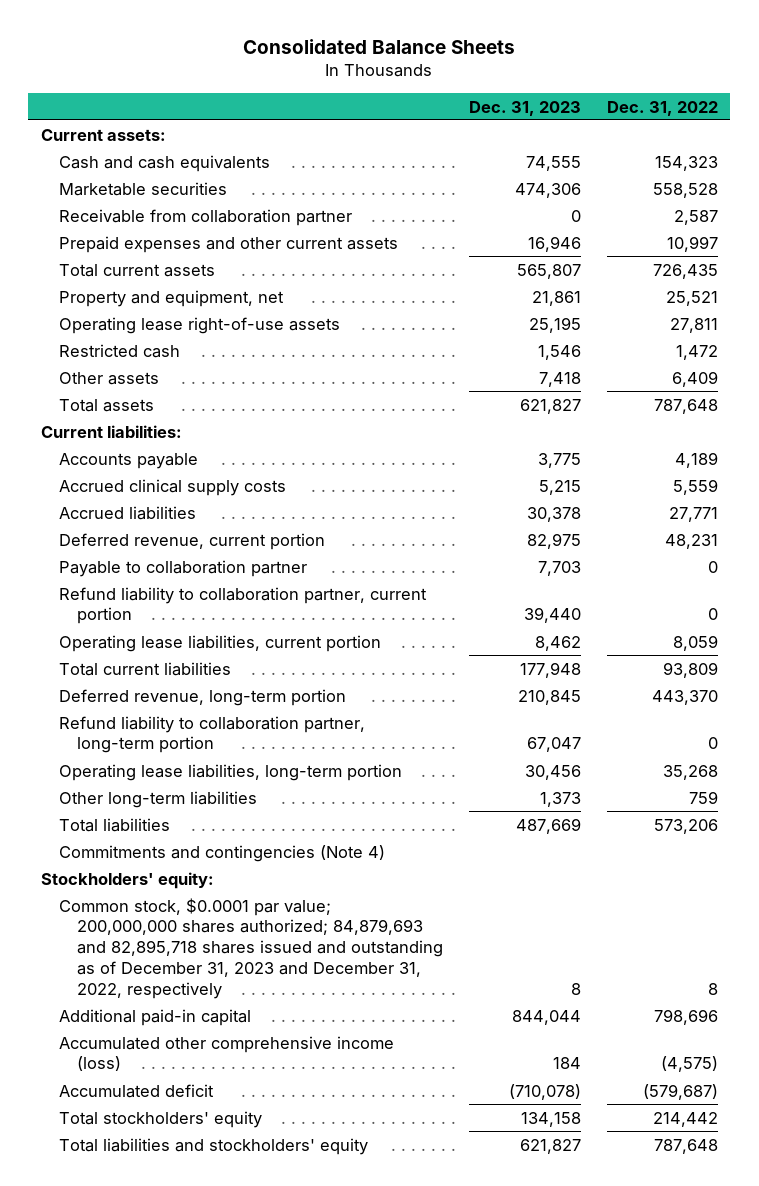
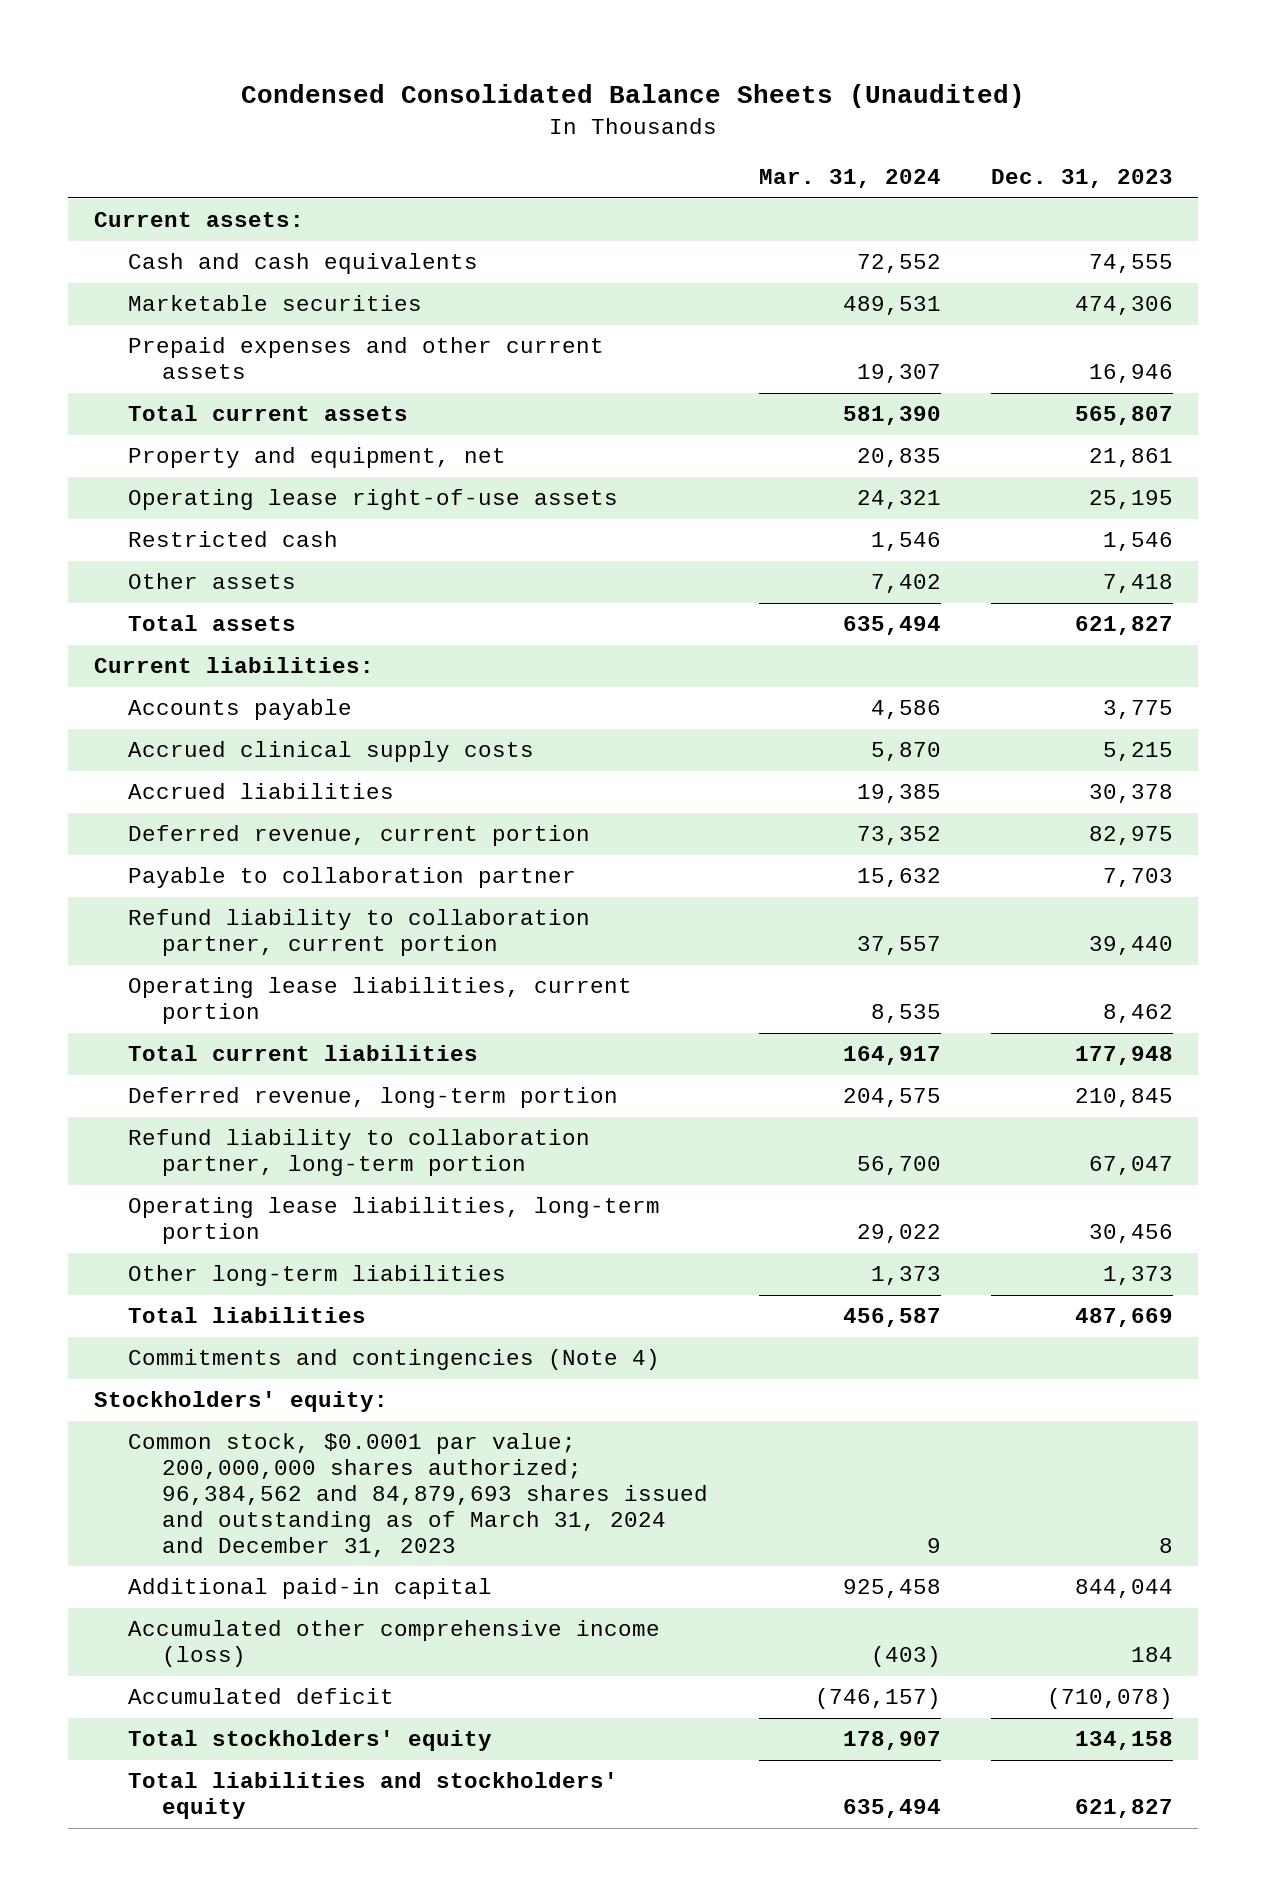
[243,38,516,54] Consolidated Balance Sheets -> [241,84,1026,109] Condensed Consolidated Balance Sheets (Unaudited)
[606,100,718,116] Dec. 31, 2022 -> none
none -> [758,169,941,189] Mar. 31, 2024
[58,208,352,226] Receivable from collaboration partner -> none
[58,897,443,999] Common stock, $0.0001 par value; 200,000,000 shares authorized; 84,879,693 and 82,895,718 shares issued and outstanding as of December 31, 2023 and December 31, 2022, respectively -> [127,1433,709,1557] Common stock, $0.0001 par value; 200,000,000 shares authorized; 96,384,562 and 84,879,693 shares issued and outstanding as of March 31, 2024 and December 31, 2023

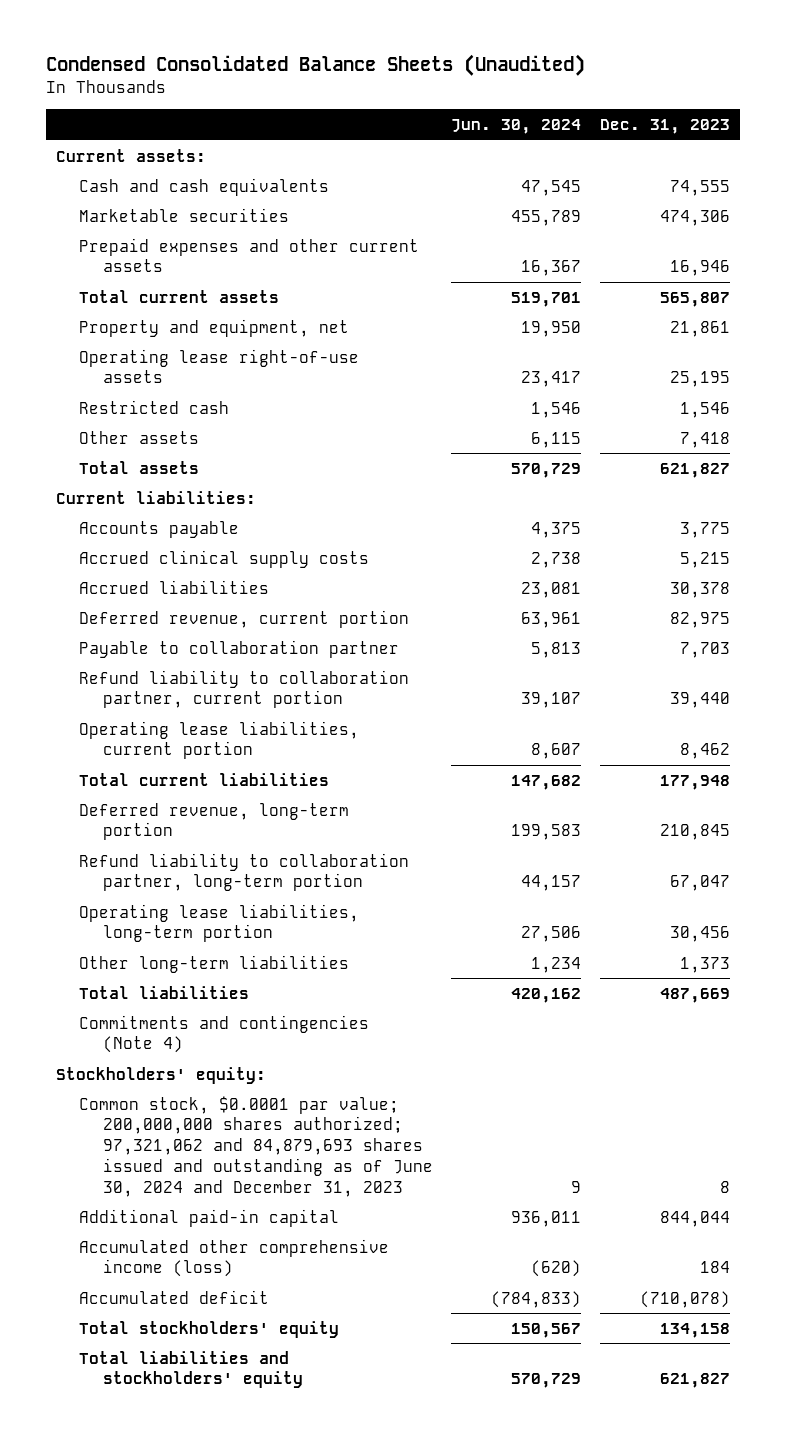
[758,169,941,189] Mar. 31, 2024 -> none
none -> [451,119,582,135] Jun. 30, 2024
[127,1433,709,1557] Common stock, $0.0001 par value; 200,000,000 shares authorized; 96,384,562 and 84,879,693 shares issued and outstanding as of March 31, 2024 and December 31, 2023 -> [79,1095,433,1197] Common stock, $0.0001 par value; 200,000,000 shares authorized; 97,321,062 and 84,879,693 shares issued and outstanding as of June 30, 2024 and December 31, 2023

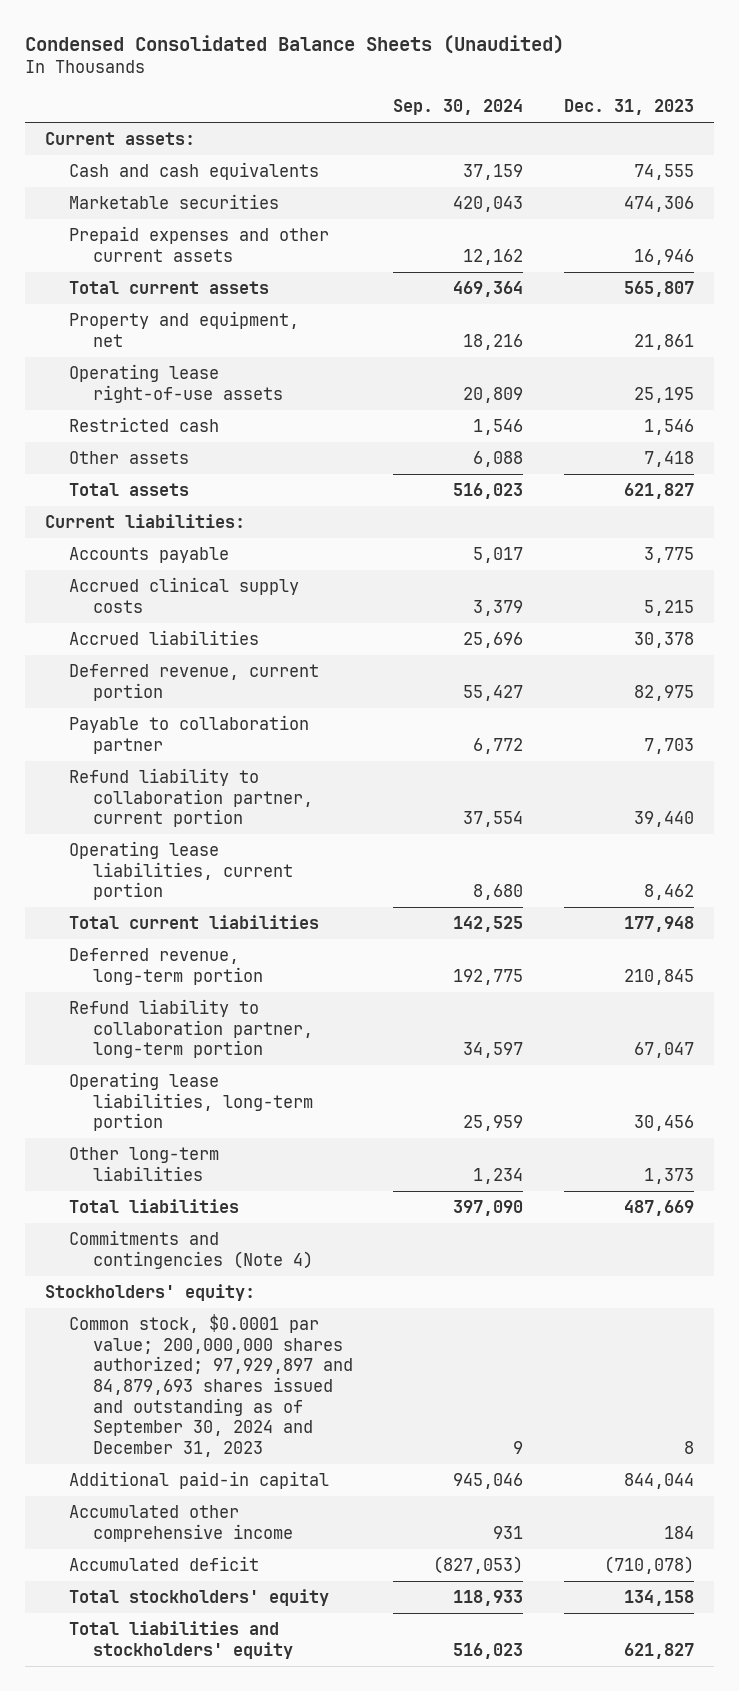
[451,119,582,135] Jun. 30, 2024 -> none
none -> [393,99,524,116] Sep. 30, 2024
[79,1095,433,1197] Common stock, $0.0001 par value; 200,000,000 shares authorized; 97,321,062 and 84,879,693 shares issued and outstanding as of June 30, 2024 and December 31, 2023 -> [69,1314,354,1457] Common stock, $0.0001 par value; 200,000,000 shares authorized; 97,929,897 and 84,879,693 shares issued and outstanding as of September 30, 2024 and December 31, 2023
[79,1238,390,1278] Accumulated other comprehensive income (loss) -> [69,1505,294,1542] Accumulated other comprehensive income

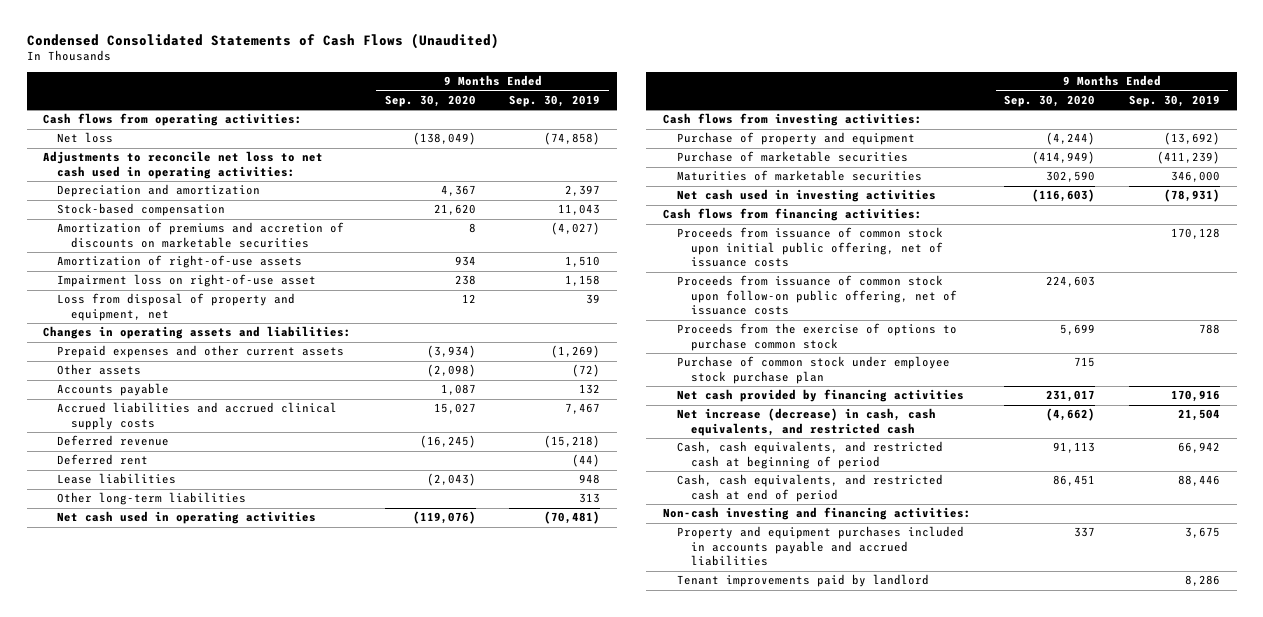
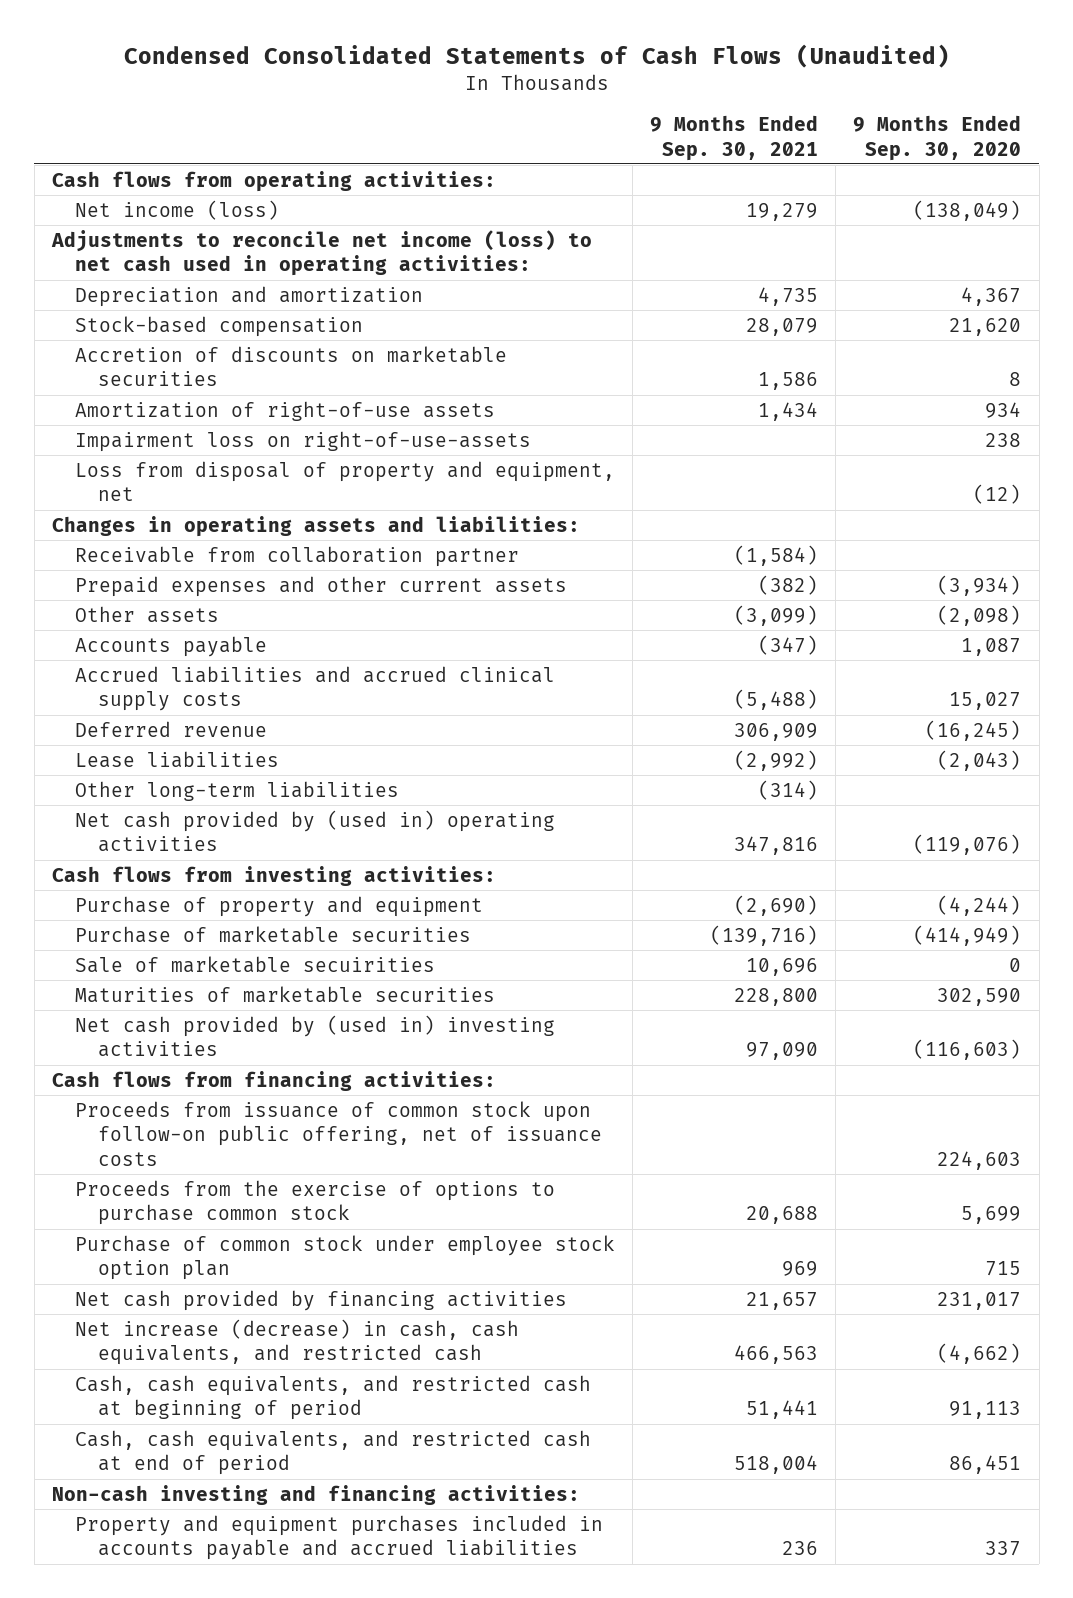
[509,95,601,108] Sep. 30, 2019 -> none
none -> [650,114,819,161] 9 Months Ended Sep. 30, 2021
[57,132,114,144] Net loss -> [74,199,279,220] Net income (loss)
[43,151,324,179] Adjustments to reconcile net loss to net cash used in operating activities: -> [50,229,592,277] Adjustments to reconcile net income (loss) to net cash used in operating activities:
[57,222,345,248] Amortization of premiums and accretion of discounts on marketable securities -> [74,345,507,387] Accretion of discounts on marketable securities
[57,274,317,288] Impairment loss on right-of-use asset -> [74,430,531,452] Impairment loss on right-of-use-assets
[461,294,476,304] 12 -> [973,484,1022,505] (12)
none -> [74,545,519,567] Receivable from collaboration partner
[57,454,149,466] Deferred rent -> none
[57,511,317,525] Net cash used in operating activities -> [74,809,555,853] Net cash provided by (used in) operating activities
none -> [74,955,435,973] Sale of marketable secuirities
[676,189,936,203] Net cash used in investing activities -> [74,1014,555,1058] Net cash provided by (used in) investing activities
[676,227,943,268] Proceeds from issuance of common stock upon initial public offering, net of issuance costs -> none
[676,356,950,384] Purchase of common stock under employee stock purchase plan -> [74,1234,615,1281] Purchase of common stock under employee stock option plan
[676,574,929,588] Tenant improvements paid by landlord -> none

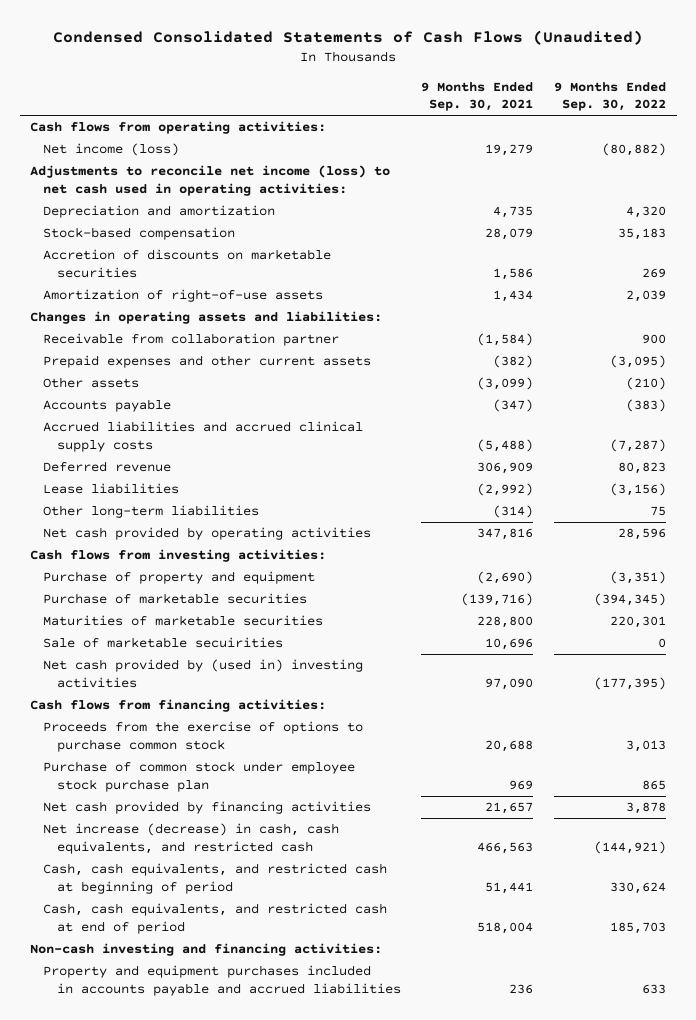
[853,114,1022,161] 9 Months Ended Sep. 30, 2020 -> none
none -> [554,81,667,112] 9 Months Ended Sep. 30, 2022
[74,430,531,452] Impairment loss on right-of-use-assets -> none
[74,460,615,502] Loss from disposal of property and equipment, net -> none
[74,809,555,853] Net cash provided by (used in) operating activities -> [43,527,372,541] Net cash provided by operating activities
[74,955,435,973] Sale of marketable secuirities -> [43,637,284,649] Sale of marketable secuirities
[74,1100,602,1167] Proceeds from issuance of common stock upon follow-on public offering, net of issuance costs -> none
[74,1234,615,1281] Purchase of common stock under employee stock option plan -> [43,761,356,793] Purchase of common stock under employee stock purchase plan

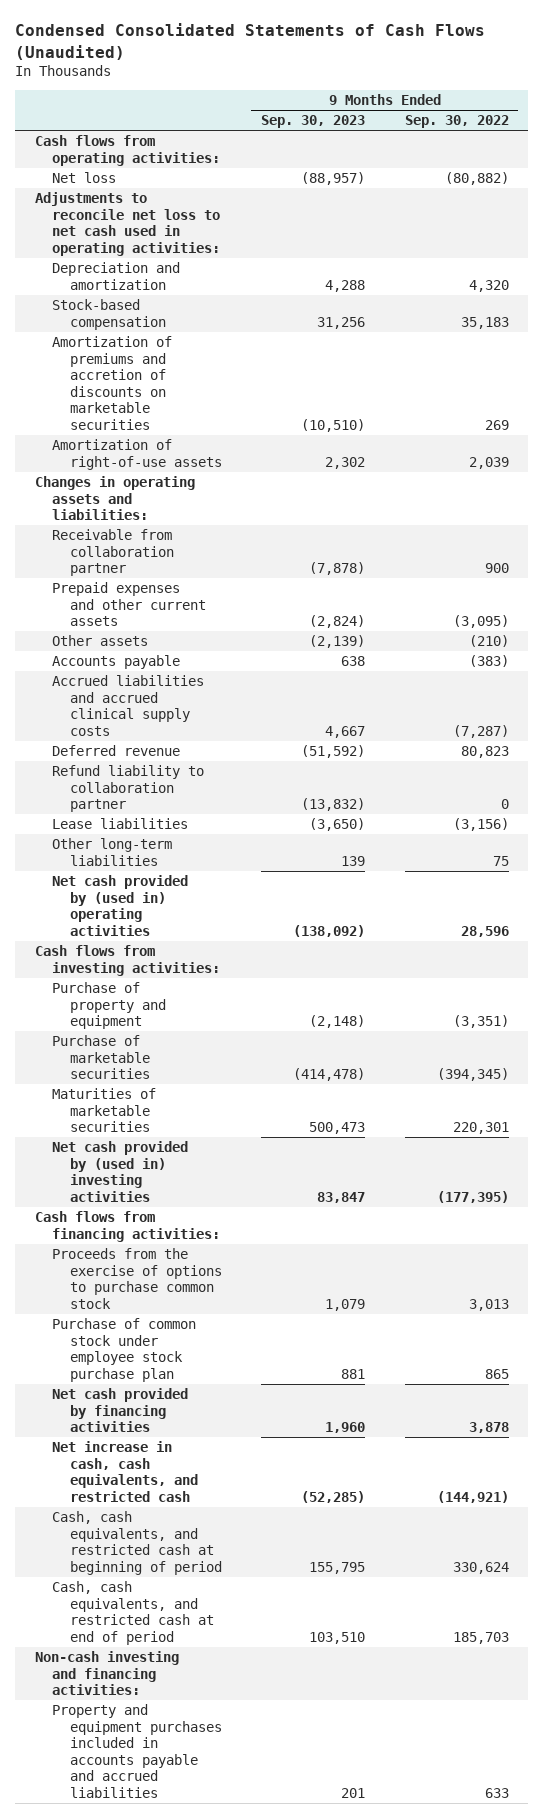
[421,81,534,112] 9 Months Ended Sep. 30, 2021 -> none
none -> [261,115,366,129] Sep. 30, 2023
[43,143,180,157] Net income (loss) -> [52,172,117,184] Net loss
[29,165,390,197] Adjustments to reconcile net income (loss) to net cash used in operating activities: -> [34,192,221,256] Adjustments to reconcile net loss to net cash used in operating activities:
[43,249,332,279] Accretion of discounts on marketable securities -> [52,336,173,430] Amortization of premiums and accretion of discounts on marketable securities
none -> [52,765,205,813] Refund liability to collaboration partner
[43,527,372,541] Net cash provided by operating activities -> [52,875,189,936] Net cash provided by (used in) operating activities
[43,637,284,649] Sale of marketable secuirities -> none
[43,823,340,855] Net increase (decrease) in cash, cash equivalents, and restricted cash -> [52,1441,198,1502] Net increase in cash, cash equivalents, and restricted cash

